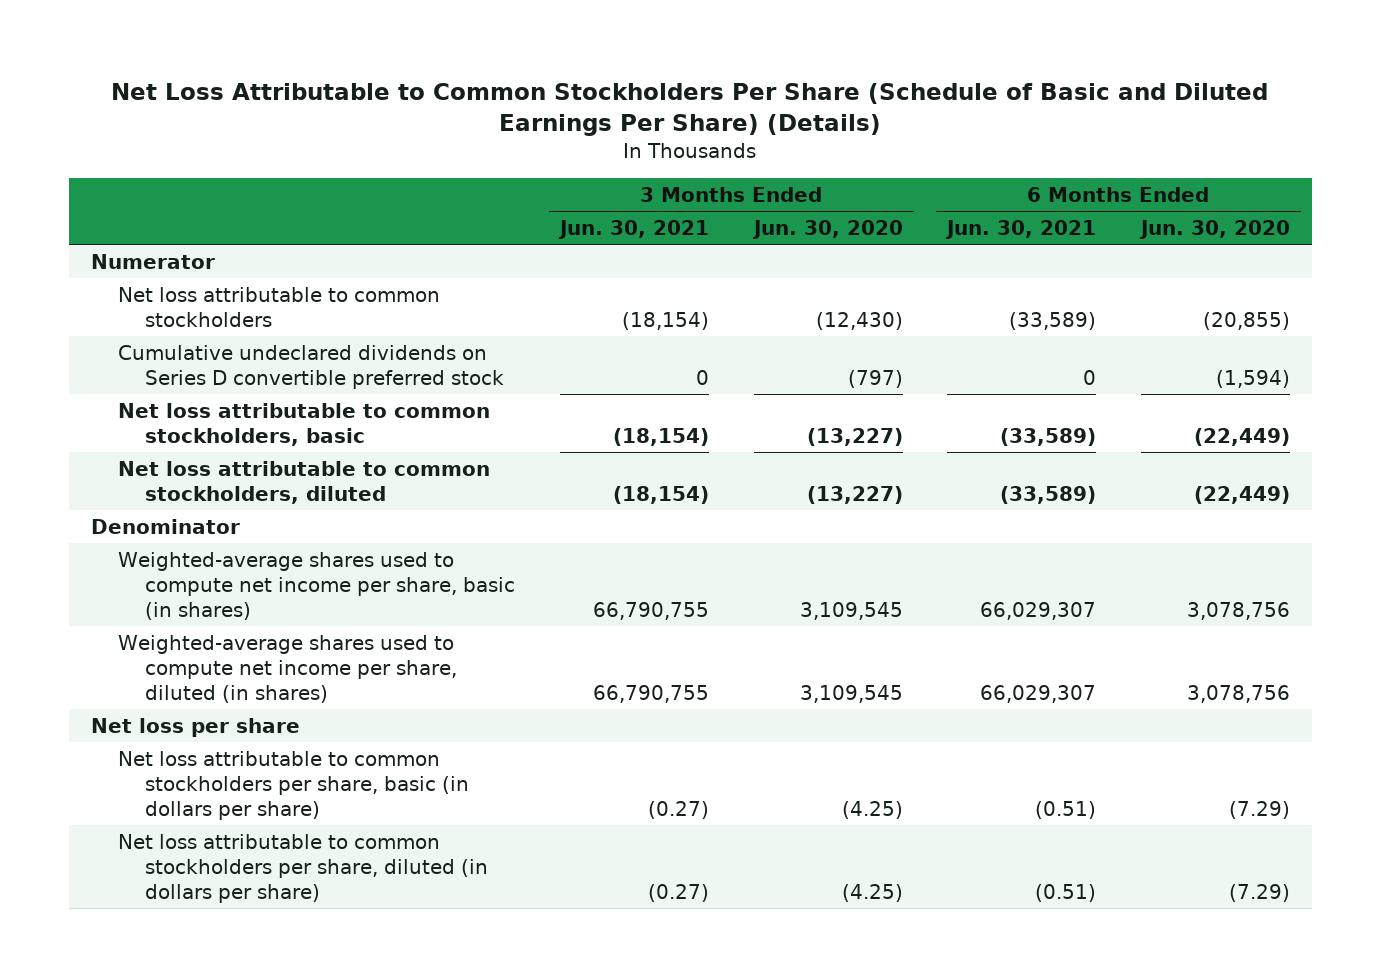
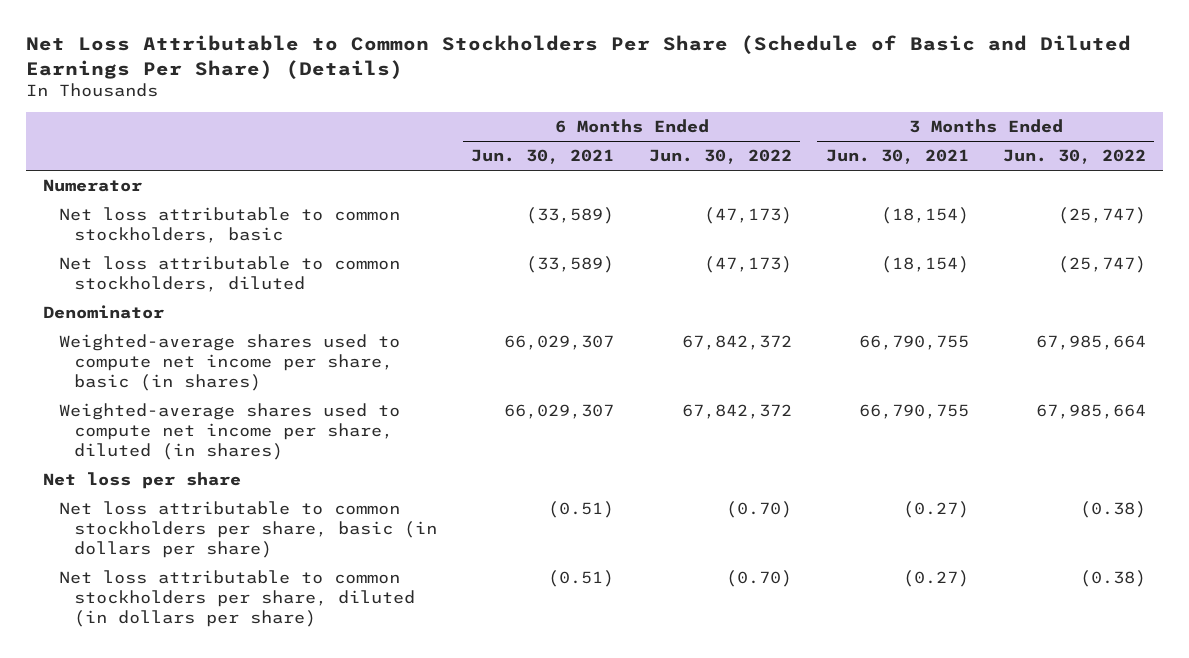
[751,220,903,240] Jun. 30, 2020 -> none
[1138,220,1290,240] Jun. 30, 2020 -> none
none -> [648,149,792,165] Jun. 30, 2022
none -> [1002,149,1146,165] Jun. 30, 2022
[118,286,441,327] Net loss attributable to common stockholders -> none
[118,344,505,389] Cumulative undeclared dividends on Series D convertible preferred stock -> none

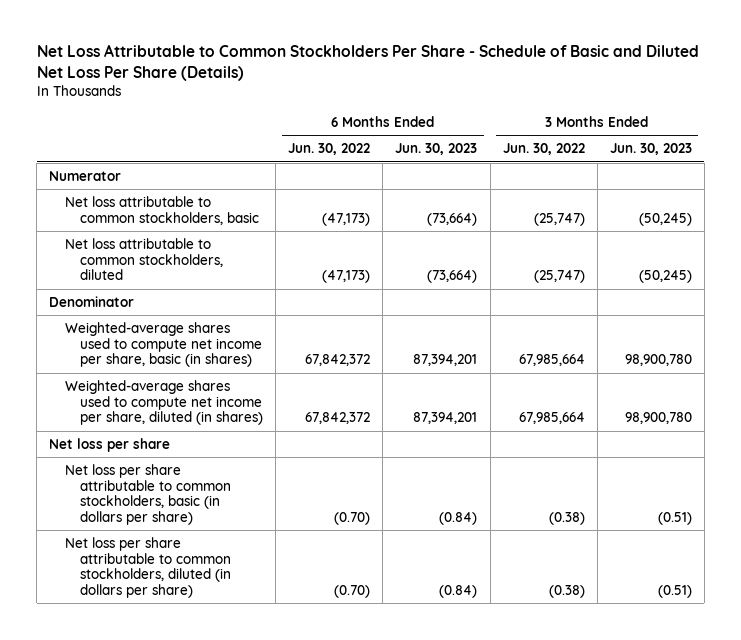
[25,35,1131,79] Net Loss Attributable to Common Stockholders Per Share (Schedule of Basic and Diluted Earnings Per Share) (Details) -> [36,44,699,81] Net Loss Attributable to Common Stockholders Per Share - Schedule of Basic and Diluted Net Loss Per Share (Details)
[471,149,615,165] Jun. 30, 2021 -> none
[825,149,969,165] Jun. 30, 2021 -> none
none -> [395,143,478,156] Jun. 30, 2023
none -> [609,143,692,156] Jun. 30, 2023
[58,501,438,558] Net loss attributable to common stockholders per share, basic (in dollars per share) -> [64,463,232,525] Net loss per share attributable to common stockholders, basic (in dollars per share)
[58,570,416,627] Net loss attributable to common stockholders per share, diluted (in dollars per share) -> [64,536,232,598] Net loss per share attributable to common stockholders, diluted (in dollars per share)

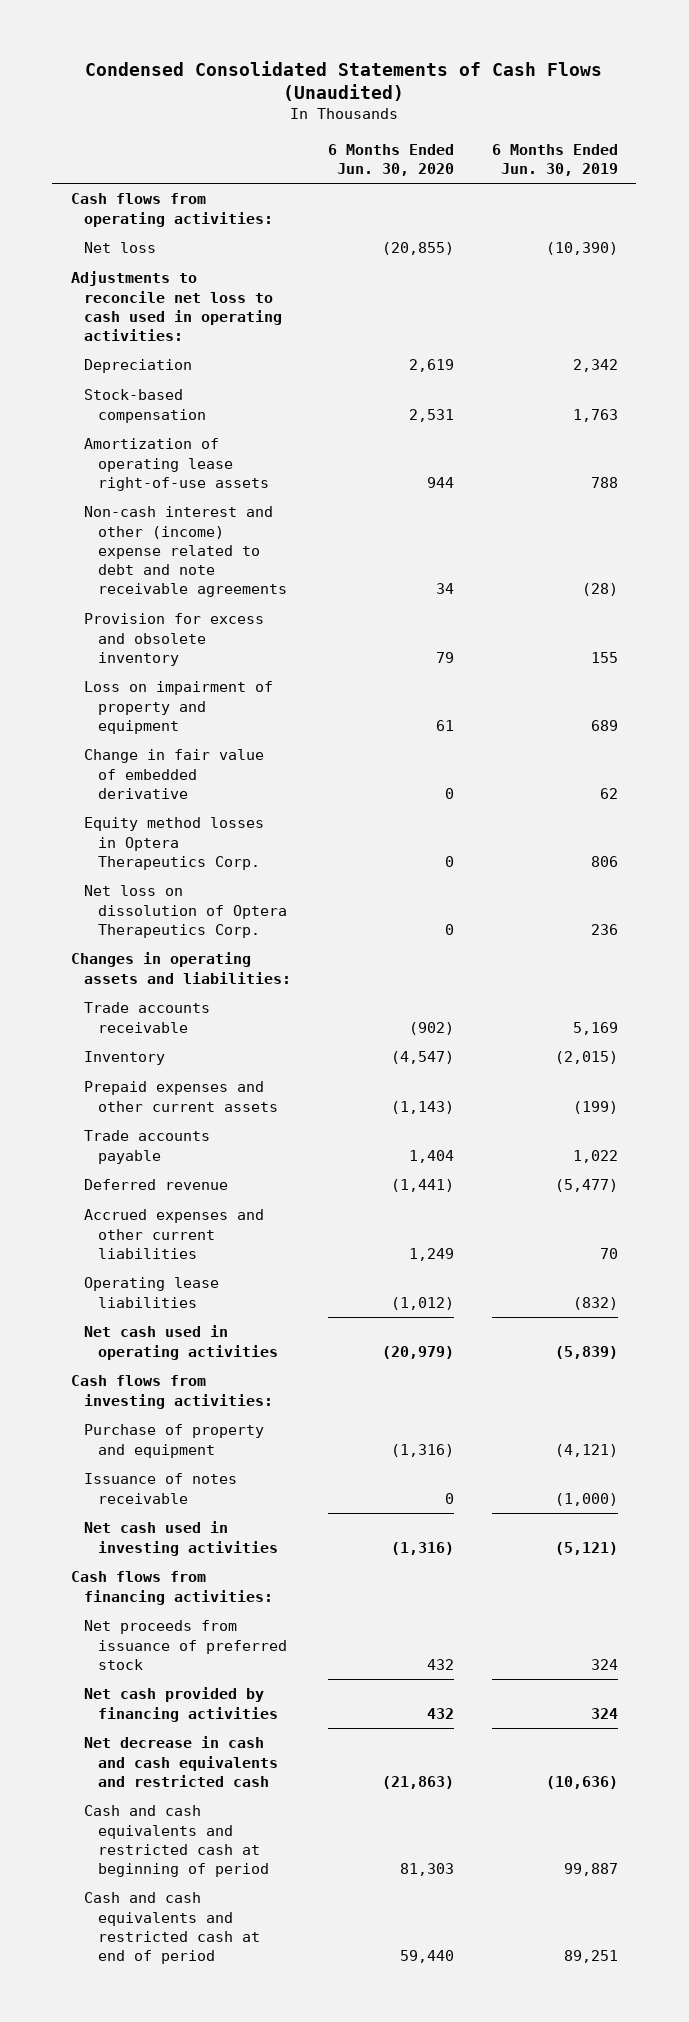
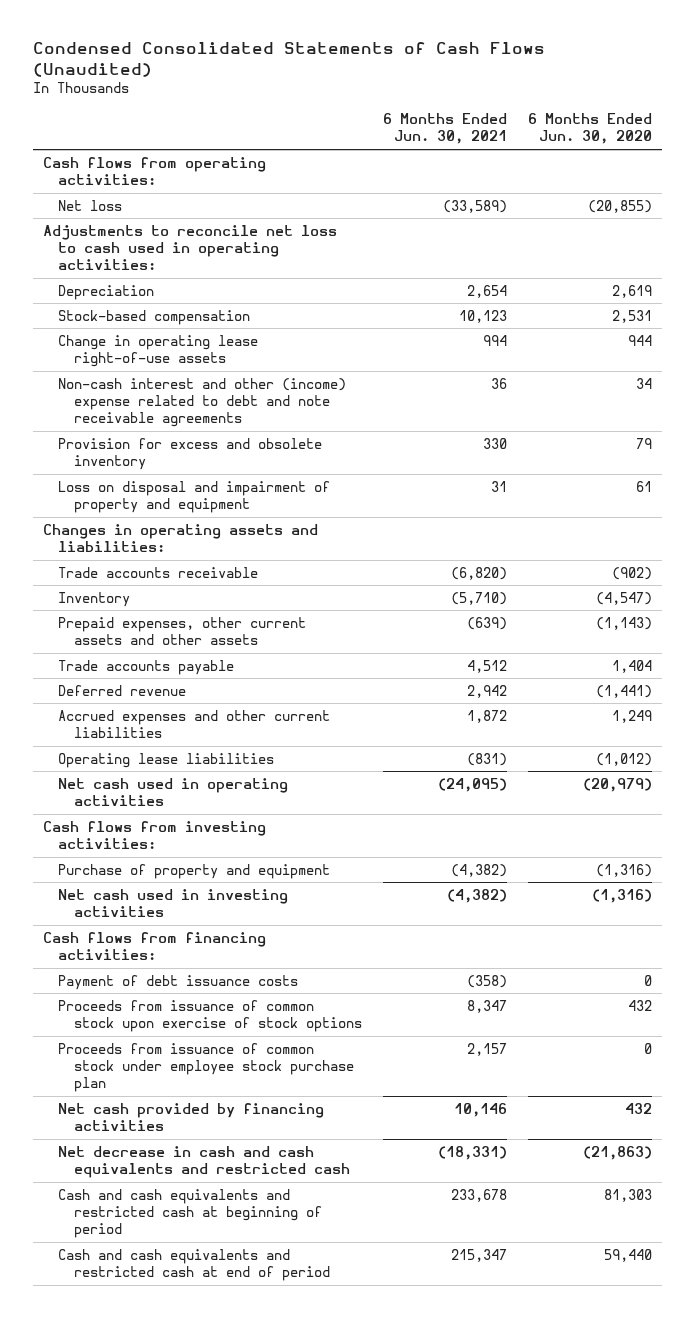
[491,143,618,176] 6 Months Ended Jun. 30, 2019 -> none
none -> [382,113,507,145] 6 Months Ended Jun. 30, 2021
[84,438,269,491] Amortization of operating lease right-of-use assets -> [58,334,259,368] Change in operating lease right-of-use assets
[84,749,265,799] Change in fair value of embedded derivative -> none
[84,817,265,870] Equity method losses in Optera Therapeutics Corp. -> none
[84,885,287,938] Net loss on dissolution of Optera Therapeutics Corp. -> none
[84,681,274,734] Loss on impairment of property and equipment -> [58,480,331,514] Loss on disposal and impairment of property and equipment
[84,1081,278,1112] Prepaid expenses and other current assets -> [58,616,307,646] Prepaid expenses, other current assets and other assets
[84,1473,238,1504] Issuance of notes receivable -> none
none -> [58,974,299,990] Payment of debt issuance costs
[84,1620,287,1670] Net proceeds from issuance of preferred stock -> [58,999,362,1033] Proceeds from issuance of common stock upon exercise of stock options
none -> [58,1042,354,1093] Proceeds from issuance of common stock under employee stock purchase plan

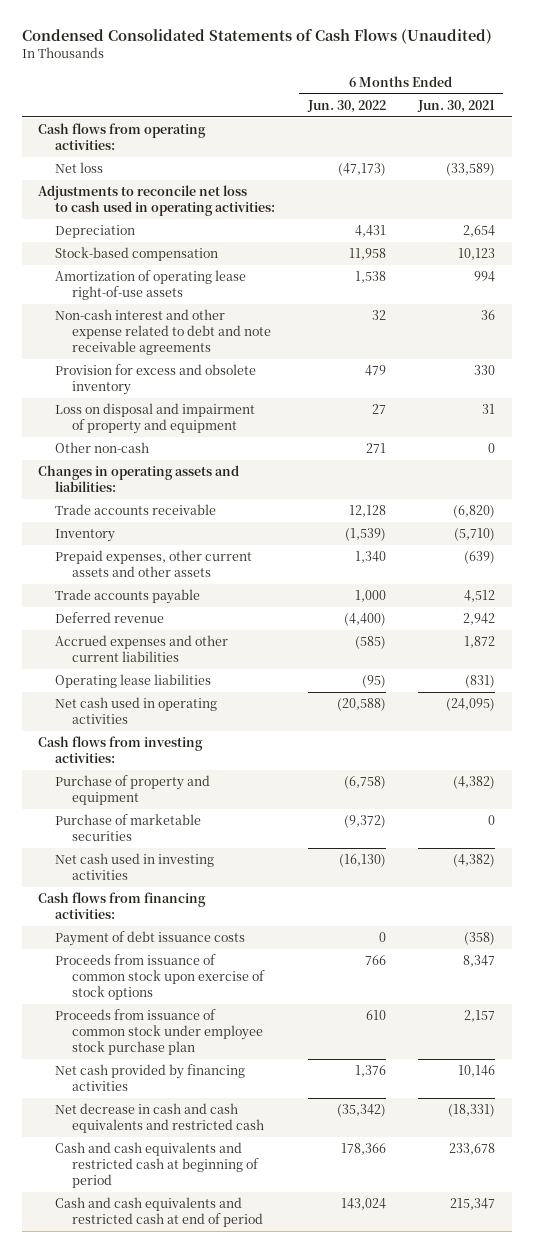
[527,113,652,145] 6 Months Ended Jun. 30, 2020 -> none
none -> [306,99,386,113] Jun. 30, 2022
[58,334,259,368] Change in operating lease right-of-use assets -> [54,270,246,300] Amortization of operating lease right-of-use assets
[58,377,347,428] Non-cash interest and other (income) expense related to debt and note receivable agreements -> [54,309,271,355] Non-cash interest and other expense related to debt and note receivable agreements
none -> [54,442,149,454] Other non-cash
none -> [54,814,201,841] Purchase of marketable securities

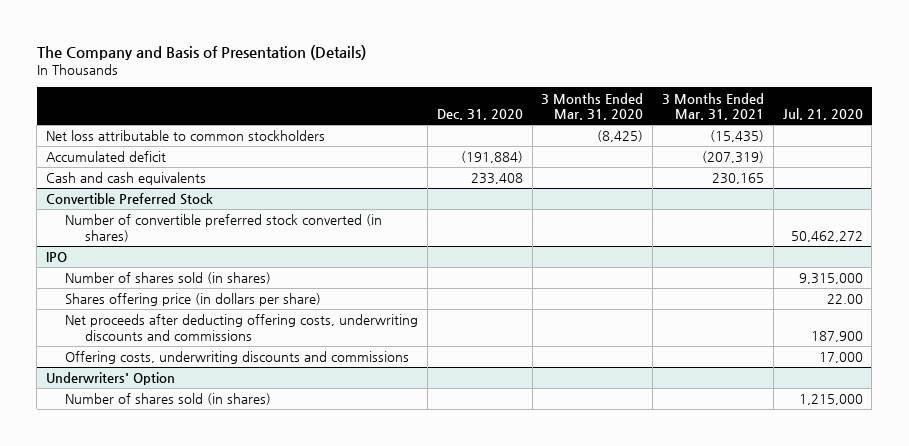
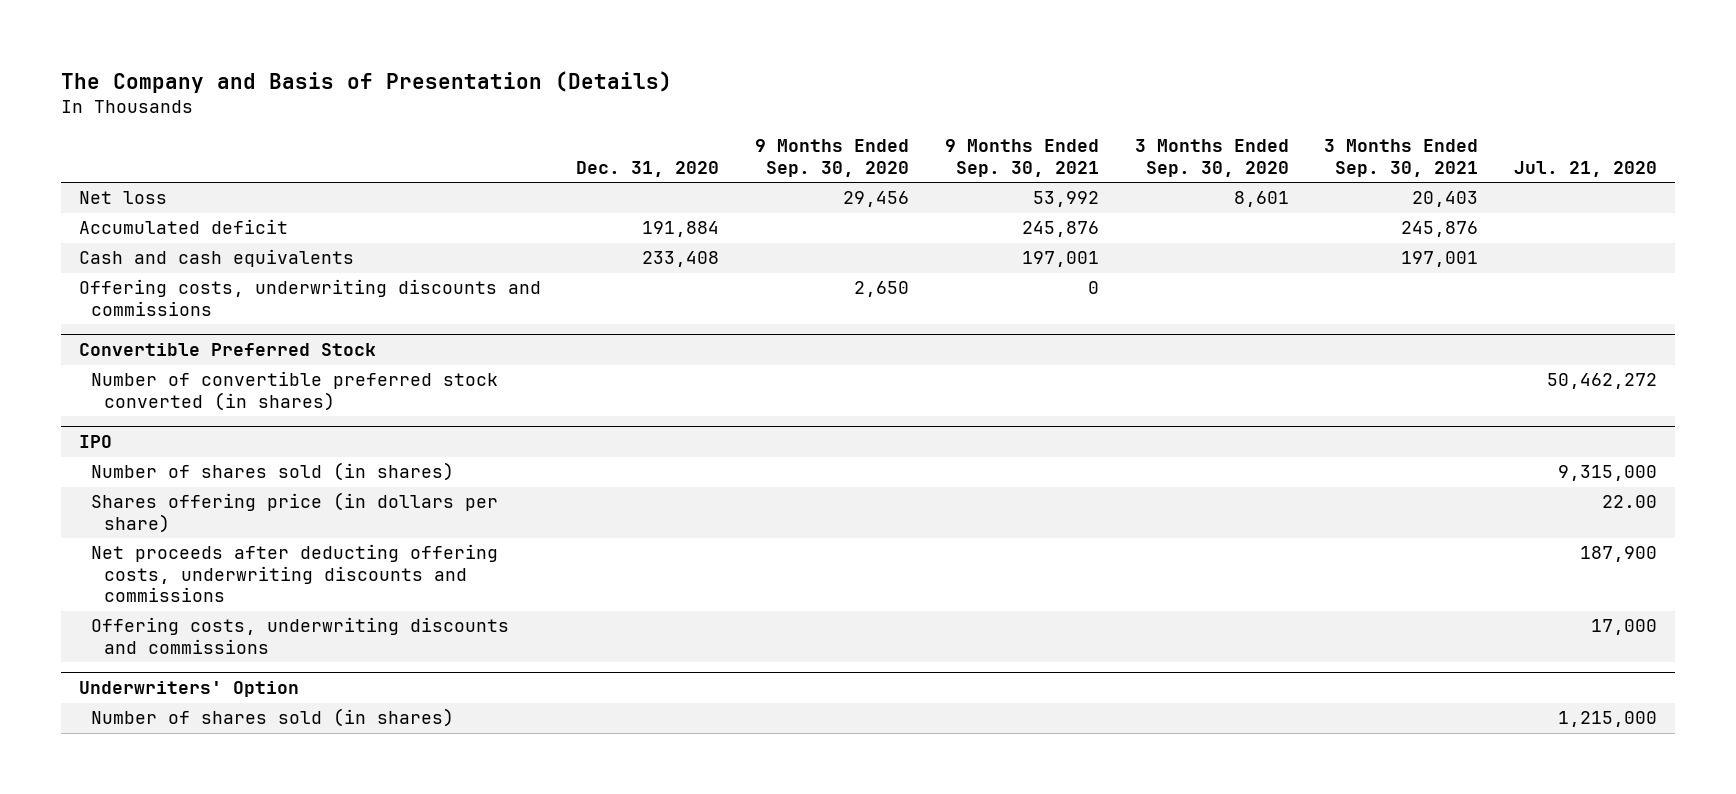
[541,92,644,121] 3 Months Ended Mar. 31, 2020 -> none
[662,92,765,121] 3 Months Ended Mar. 31, 2021 -> none
none -> [755,139,910,177] 9 Months Ended Sep. 30, 2020
none -> [944,139,1099,177] 9 Months Ended Sep. 30, 2021
none -> [1134,139,1289,177] 3 Months Ended Sep. 30, 2020
none -> [1324,139,1479,177] 3 Months Ended Sep. 30, 2021
[45,130,325,142] Net loss attributable to common stockholders -> [78,191,167,205] Net loss
[460,151,523,164] (191,884) -> [642,221,720,238] 191,884
none -> [78,279,541,316] Offering costs, underwriting discounts and commissions

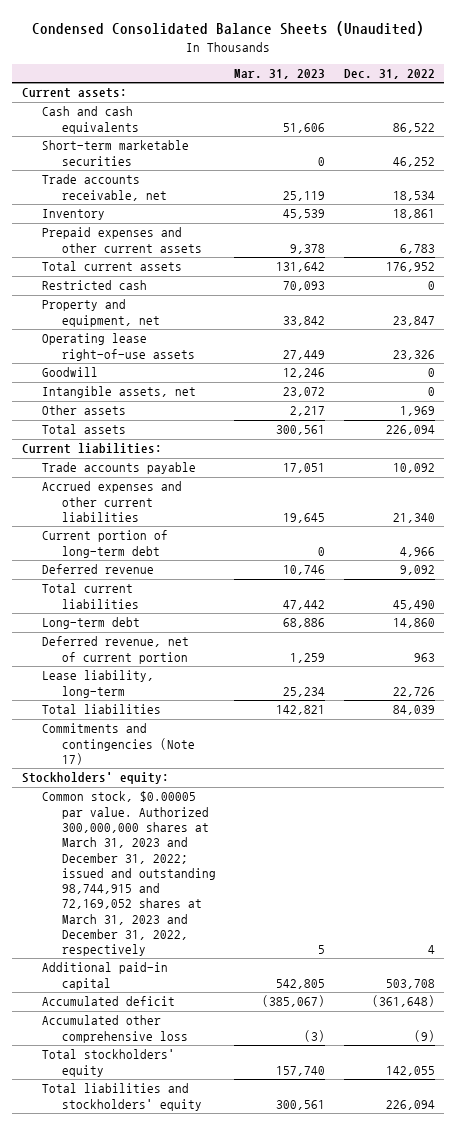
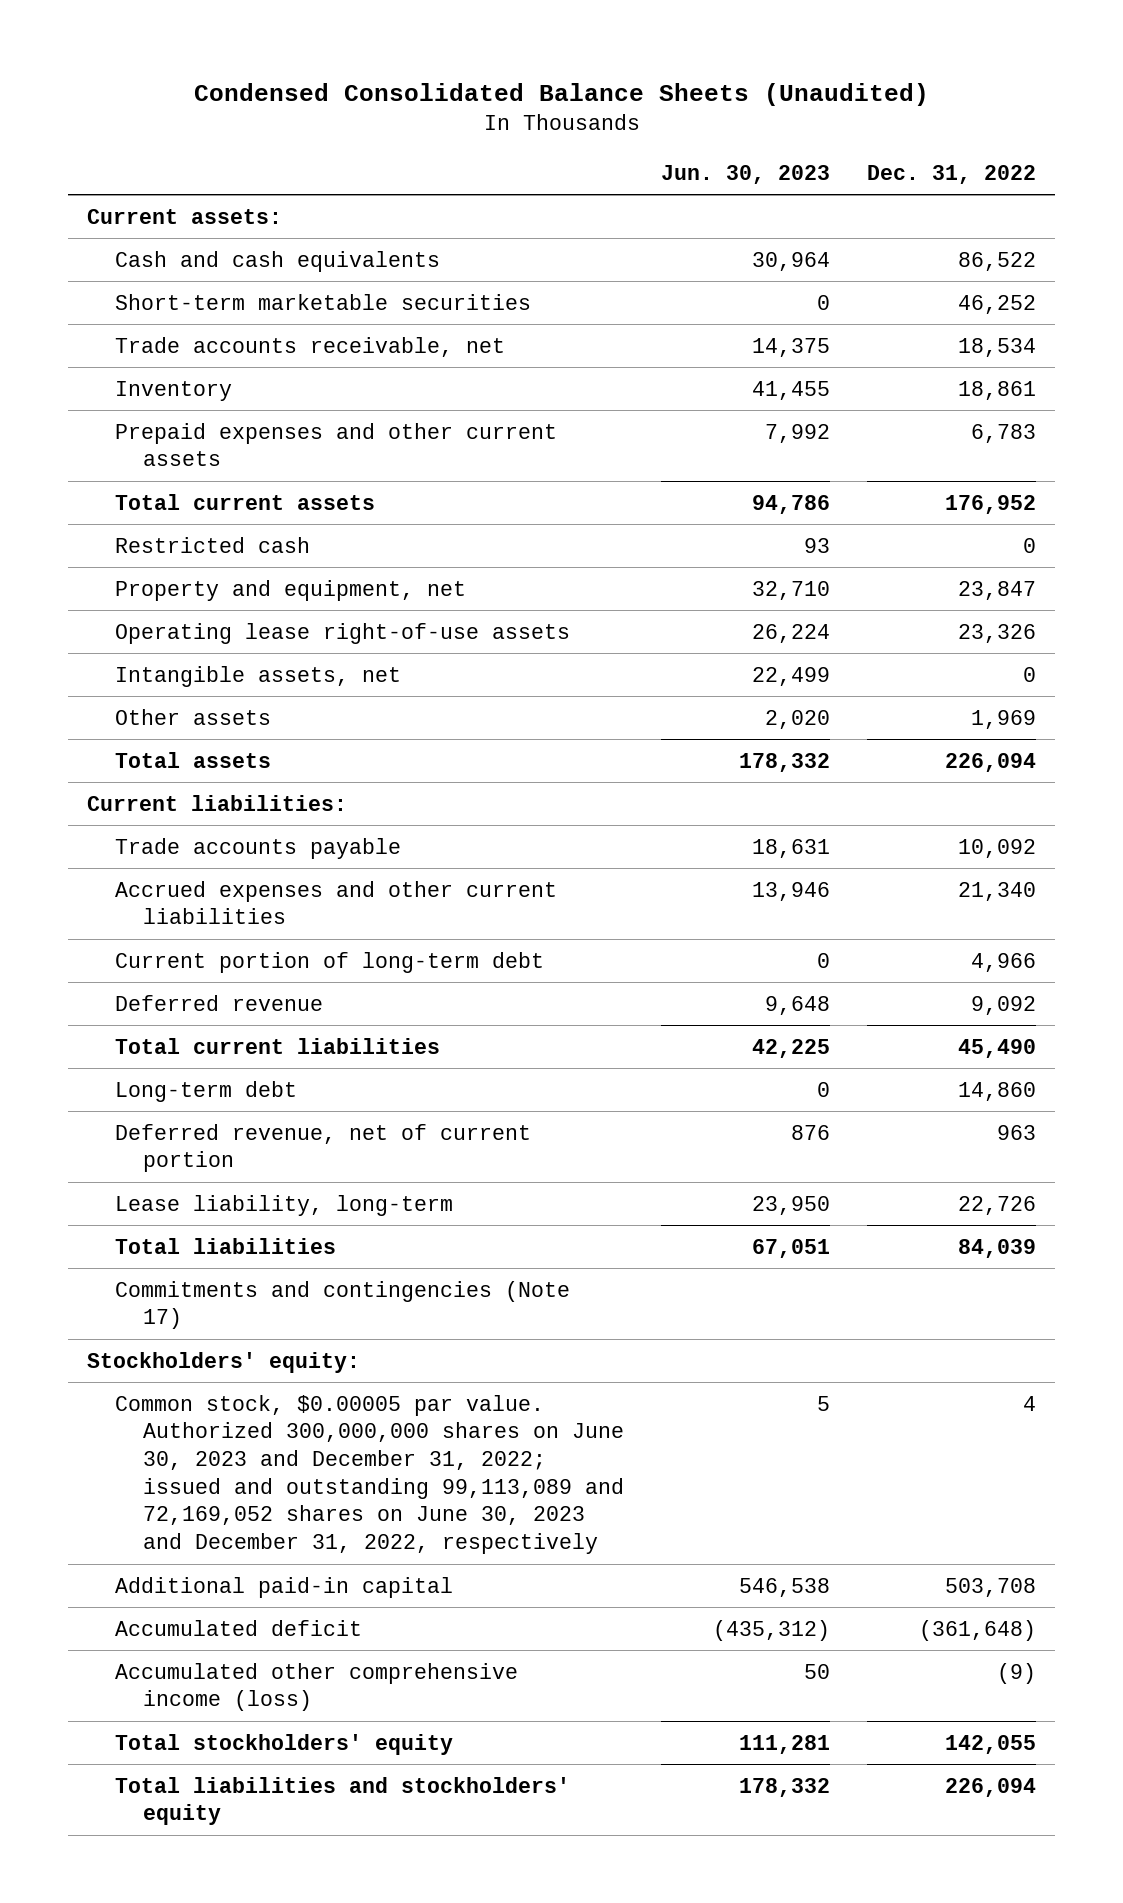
[234,69,326,80] Mar. 31, 2023 -> none
none -> [661,164,831,184] Jun. 30, 2023
[41,367,98,378] Goodwill -> none
[41,791,216,957] Common stock, $0.00005 par value. Authorized 300,000,000 shares at March 31, 2023 and December 31, 2022; issued and outstanding 98,744,915 and 72,169,052 shares at March 31, 2023 and December 31, 2022, respectively -> [114,1394,625,1555] Common stock, $0.00005 par value. Authorized 300,000,000 shares on June 30, 2023 and December 31, 2022; issued and outstanding 99,113,089 and 72,169,052 shares on June 30, 2023 and December 31, 2022, respectively
[41,1015,188,1043] Accumulated other comprehensive loss -> [114,1662,518,1712] Accumulated other comprehensive income (loss)

